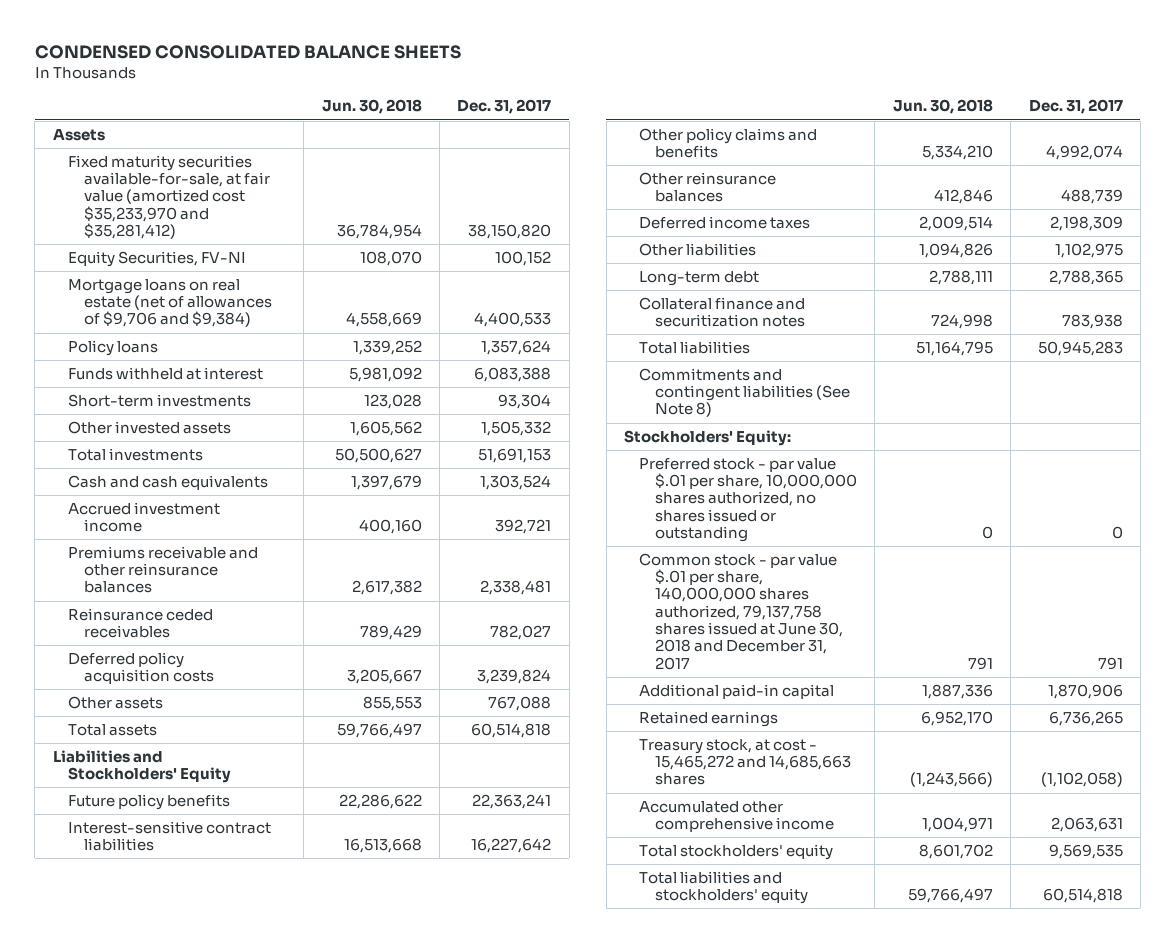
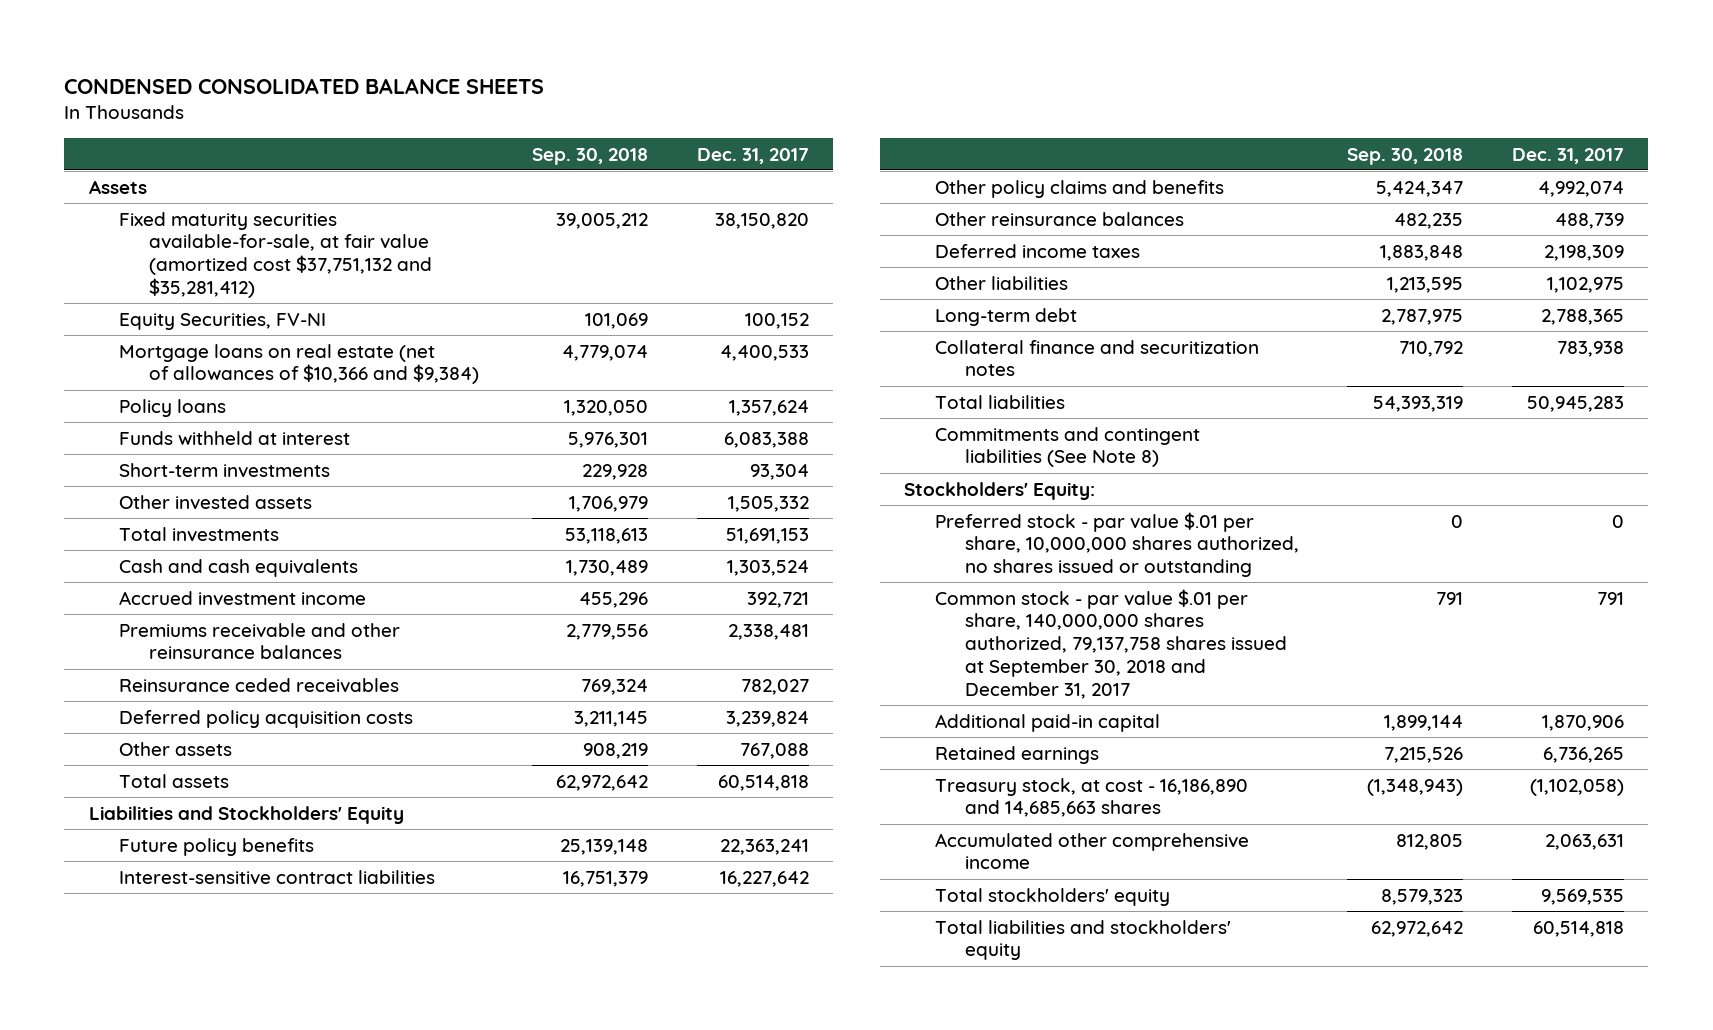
[321,99,422,115] Jun. 30, 2018 -> none
none -> [531,147,648,165] Sep. 30, 2018
[68,154,270,240] Fixed maturity securities available-for-sale, at fair value (amortized cost $35,233,970 and $35,281,412) -> [118,211,433,298] Fixed maturity securities available-for-sale, at fair value (amortized cost $37,751,132 and $35,281,412)
[68,278,272,328] Mortgage loans on real estate (net of allowances of $9,706 and $9,384) -> [118,343,480,385] Mortgage loans on real estate (net of allowances of $10,366 and $9,384)
[639,552,843,670] Common stock - par value $.01 per share, 140,000,000 shares authorized, 79,137,758 shares issued at June 30, 2018 and December 31, 2017 -> [934,588,1287,699] Common stock - par value $.01 per share, 140,000,000 shares authorized, 79,137,758 shares issued at September 30, 2018 and December 31, 2017
[639,738,851,786] Treasury stock, at cost - 15,465,272 and 14,685,663 shares -> [934,777,1248,818] Treasury stock, at cost - 16,186,890 and 14,685,663 shares

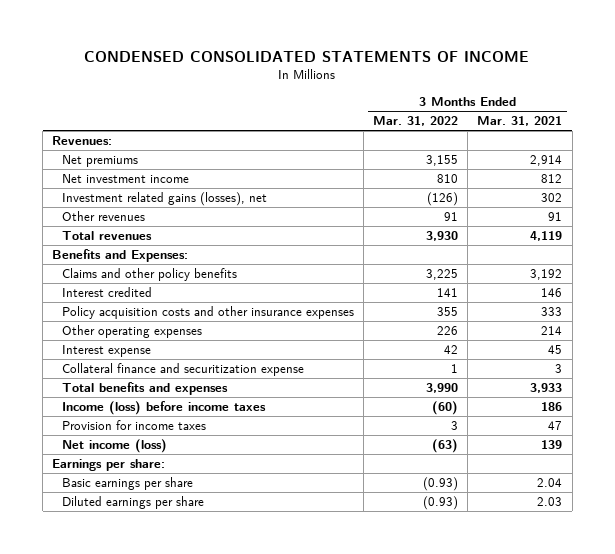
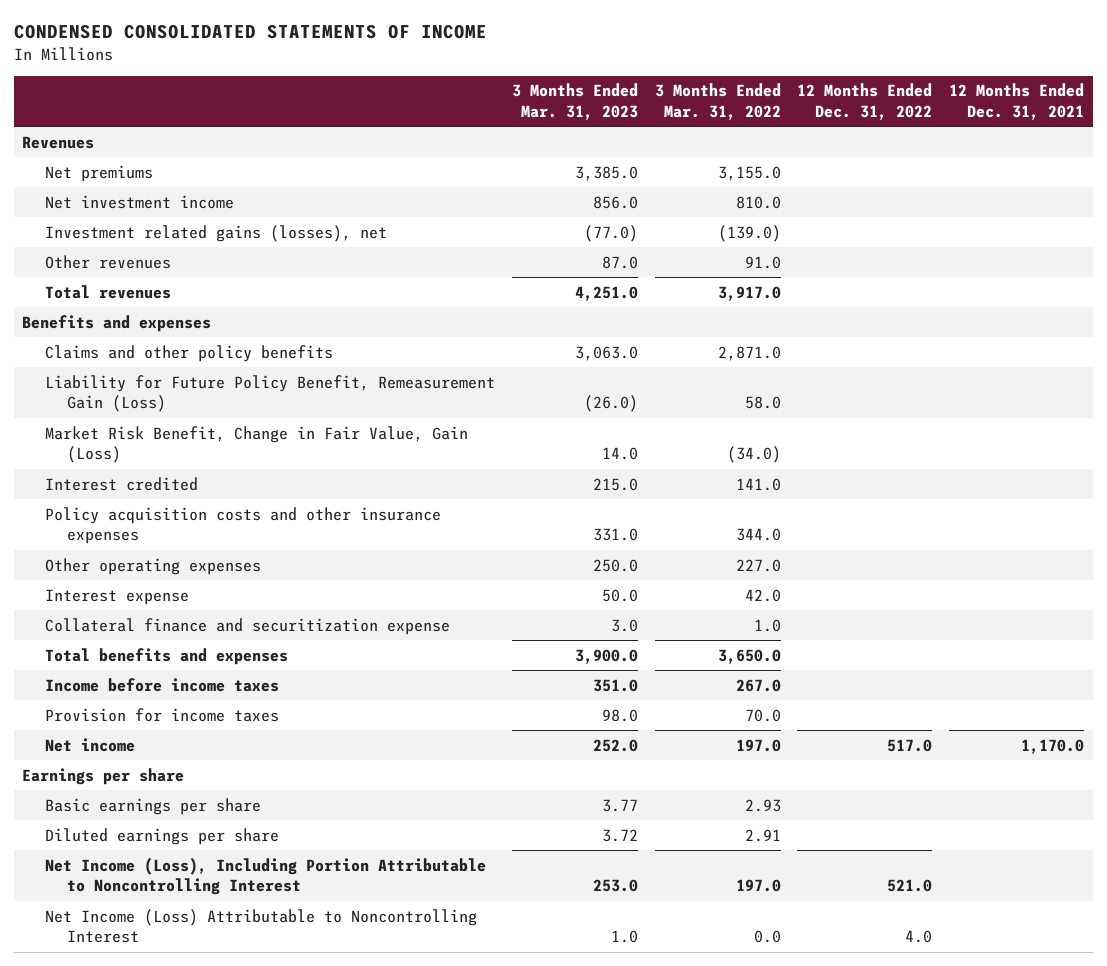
[477,116,563,127] Mar. 31, 2021 -> none
none -> [511,83,638,121] 3 Months Ended Mar. 31, 2023
none -> [797,83,933,121] 12 Months Ended Dec. 31, 2022
none -> [949,83,1085,121] 12 Months Ended Dec. 31, 2021
[52,136,113,146] Revenues: -> [22,135,95,149] Revenues
[426,155,459,167] 3,155 -> [717,165,781,181] 3,155.0
[437,174,459,184] 810 -> [735,195,781,209] 810.0
[427,192,459,207] (126) -> [717,224,781,242] (139.0)
[444,212,459,222] 91 -> [744,255,781,269] 91.0
[426,231,459,242] 3,930 -> [717,285,781,301] 3,917.0
[52,249,189,263] Benefits and Expenses: -> [22,314,212,332] Benefits and expenses
[426,269,459,281] 3,225 -> [717,345,781,361] 2,871.0
none -> [44,374,495,413] Liability for Future Policy Benefit, Remeasurement Gain (Loss)
none -> [44,425,468,464] Market Risk Benefit, Change in Fair Value, Gain (Loss)
[437,288,459,298] 141 -> [735,477,781,491] 141.0
[437,307,459,317] 355 -> [735,528,781,542] 344.0
[437,326,459,336] 226 -> [735,558,781,572] 227.0
[444,345,459,355] 42 -> [744,588,781,602] 42.0
[451,364,459,374] 1 -> [753,618,781,632] 1.0
[426,383,459,394] 3,990 -> [717,648,781,664] 3,650.0
[61,401,266,416] Income (loss) before income taxes -> [44,677,279,692] Income before income taxes
[432,401,459,416] (60) -> [735,678,781,692] 267.0
[451,421,459,431] 3 -> [744,708,781,722] 70.0
[61,439,167,454] Net income (loss) -> [44,737,135,752] Net income
[432,439,459,454] (63) -> [735,738,781,752] 197.0
[52,459,166,472] Earnings per share: -> [22,767,185,785] Earnings per share
[423,477,459,492] (0.93) -> [744,798,781,812] 2.93
[423,496,459,511] (0.93) -> [744,828,781,842] 2.91
none -> [44,856,486,896] Net Income (Loss), Including Portion Attributable to Noncontrolling Interest
none -> [44,908,477,944] Net Income (Loss) Attributable to Noncontrolling Interest

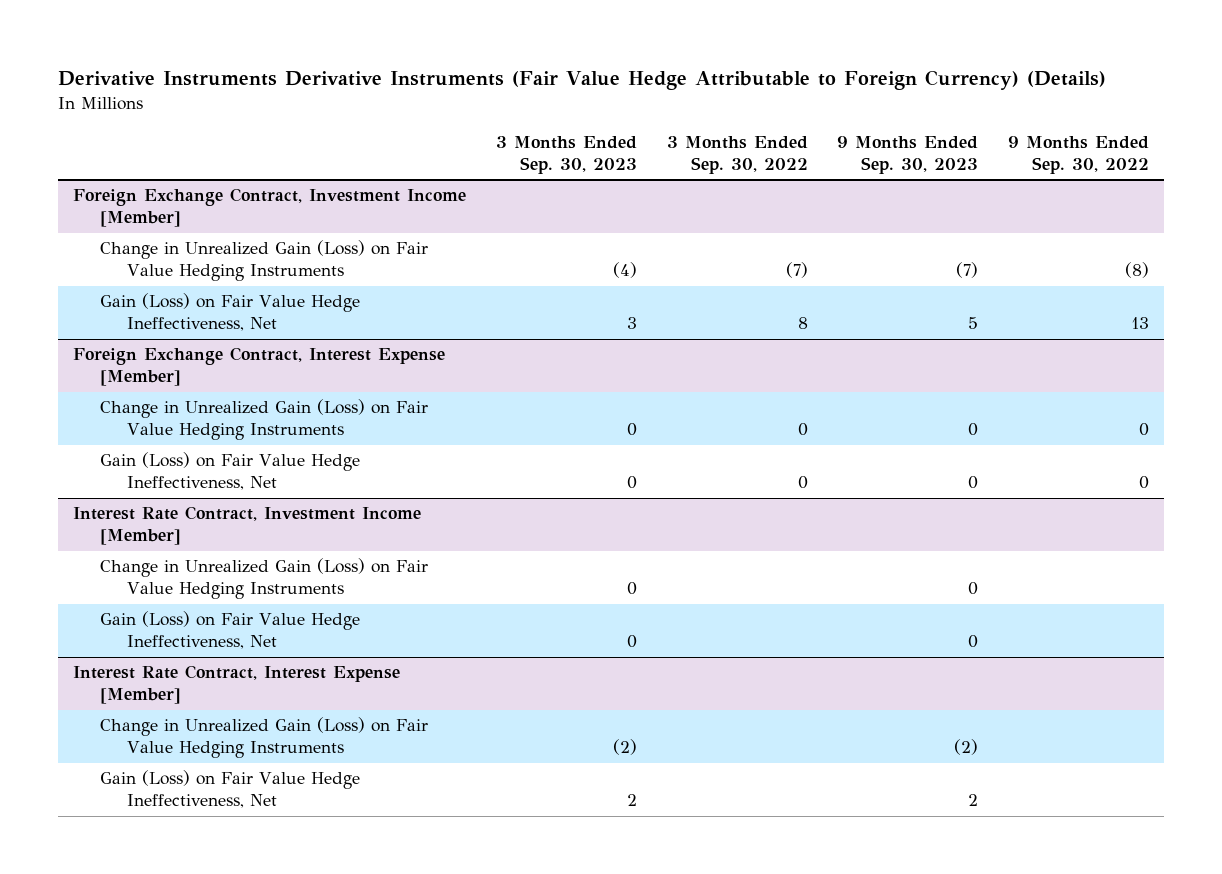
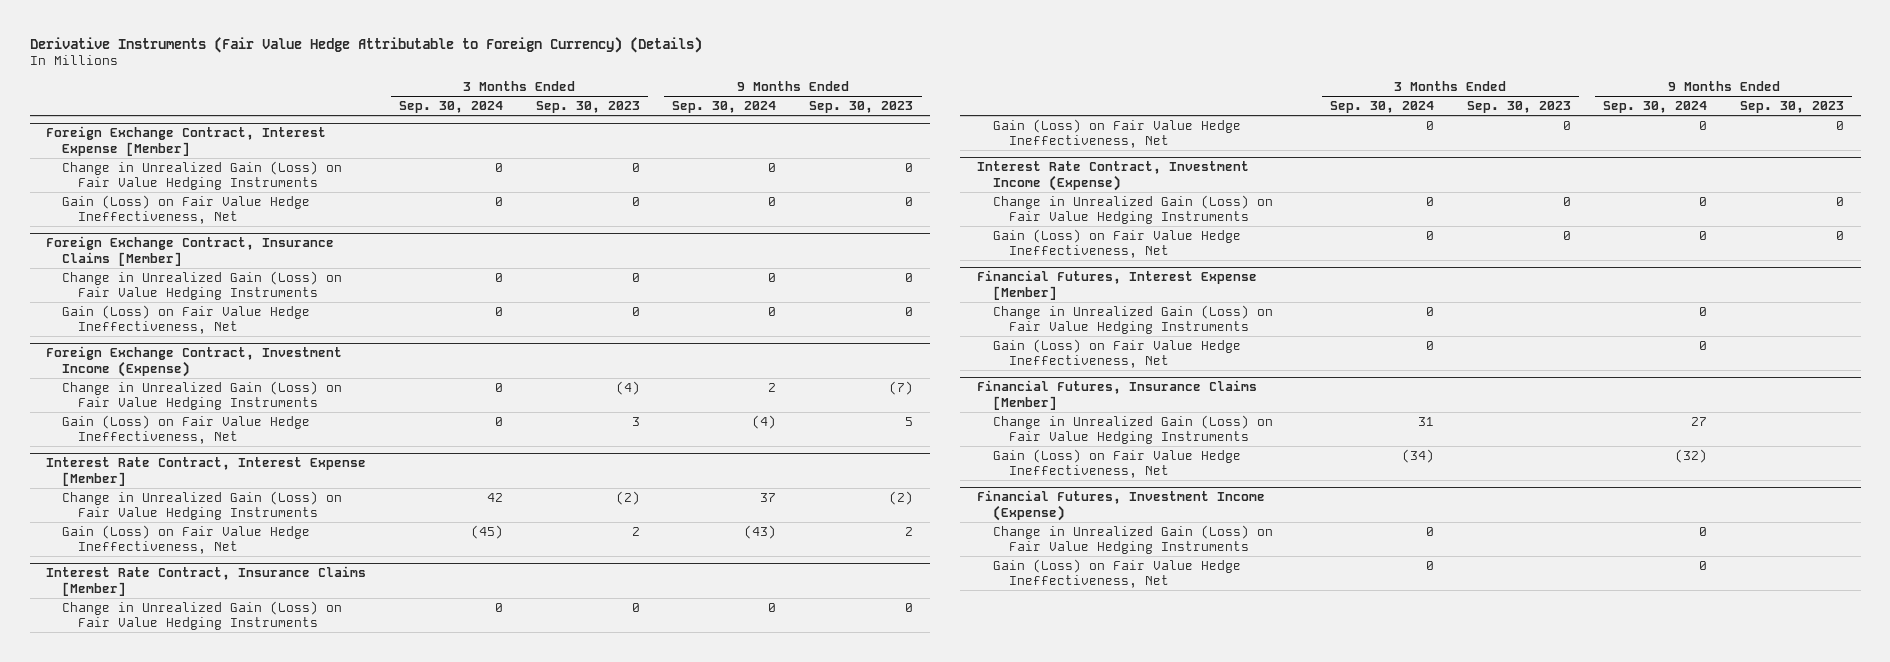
[58,70,1107,91] Derivative Instruments Derivative Instruments (Fair Value Hedge Attributable to Foreign Currency) (Details) -> [29,36,702,53] Derivative Instruments (Fair Value Hedge Attributable to Foreign Currency) (Details)
[666,135,808,174] 3 Months Ended Sep. 30, 2022 -> none
[1008,135,1150,174] 9 Months Ended Sep. 30, 2022 -> none
none -> [398,100,503,113] Sep. 30, 2024
none -> [672,100,777,113] Sep. 30, 2024
[73,188,467,228] Foreign Exchange Contract, Investment Income [Member] -> none
[100,240,429,282] Change in Unrealized Gain (Loss) on Fair Value Hedging Instruments -> none
[100,293,361,332] Gain (Loss) on Fair Value Hedge Ineffectiveness, Net -> none
[73,506,422,546] Interest Rate Contract, Investment Income [Member] -> none
none -> [45,236,334,266] Foreign Exchange Contract, Insurance Claims [Member]
none -> [45,346,342,377] Foreign Exchange Contract, Investment Income (Expense)
none -> [61,380,342,411] Change in Unrealized Gain (Loss) on Fair Value Hedging Instruments
none -> [61,414,310,445] Gain (Loss) on Fair Value Hedge Ineffectiveness, Net
none -> [45,566,366,596] Interest Rate Contract, Insurance Claims [Member]
none -> [61,600,342,631] Change in Unrealized Gain (Loss) on Fair Value Hedging Instruments
none -> [992,118,1241,149] Gain (Loss) on Fair Value Hedge Ineffectiveness, Net
none -> [976,161,1249,191] Interest Rate Contract, Investment Income (Expense)
none -> [992,194,1273,225] Change in Unrealized Gain (Loss) on Fair Value Hedging Instruments
none -> [992,228,1241,259] Gain (Loss) on Fair Value Hedge Ineffectiveness, Net
none -> [976,270,1257,300] Financial Futures, Interest Expense [Member]
none -> [992,304,1273,335] Change in Unrealized Gain (Loss) on Fair Value Hedging Instruments
none -> [992,338,1241,369] Gain (Loss) on Fair Value Hedge Ineffectiveness, Net
none -> [976,380,1257,410] Financial Futures, Insurance Claims [Member]
none -> [992,414,1273,445] Change in Unrealized Gain (Loss) on Fair Value Hedging Instruments
none -> [992,448,1241,479] Gain (Loss) on Fair Value Hedge Ineffectiveness, Net
none -> [976,490,1265,521] Financial Futures, Investment Income (Expense)
none -> [992,524,1273,555] Change in Unrealized Gain (Loss) on Fair Value Hedging Instruments
none -> [992,558,1241,589] Gain (Loss) on Fair Value Hedge Ineffectiveness, Net

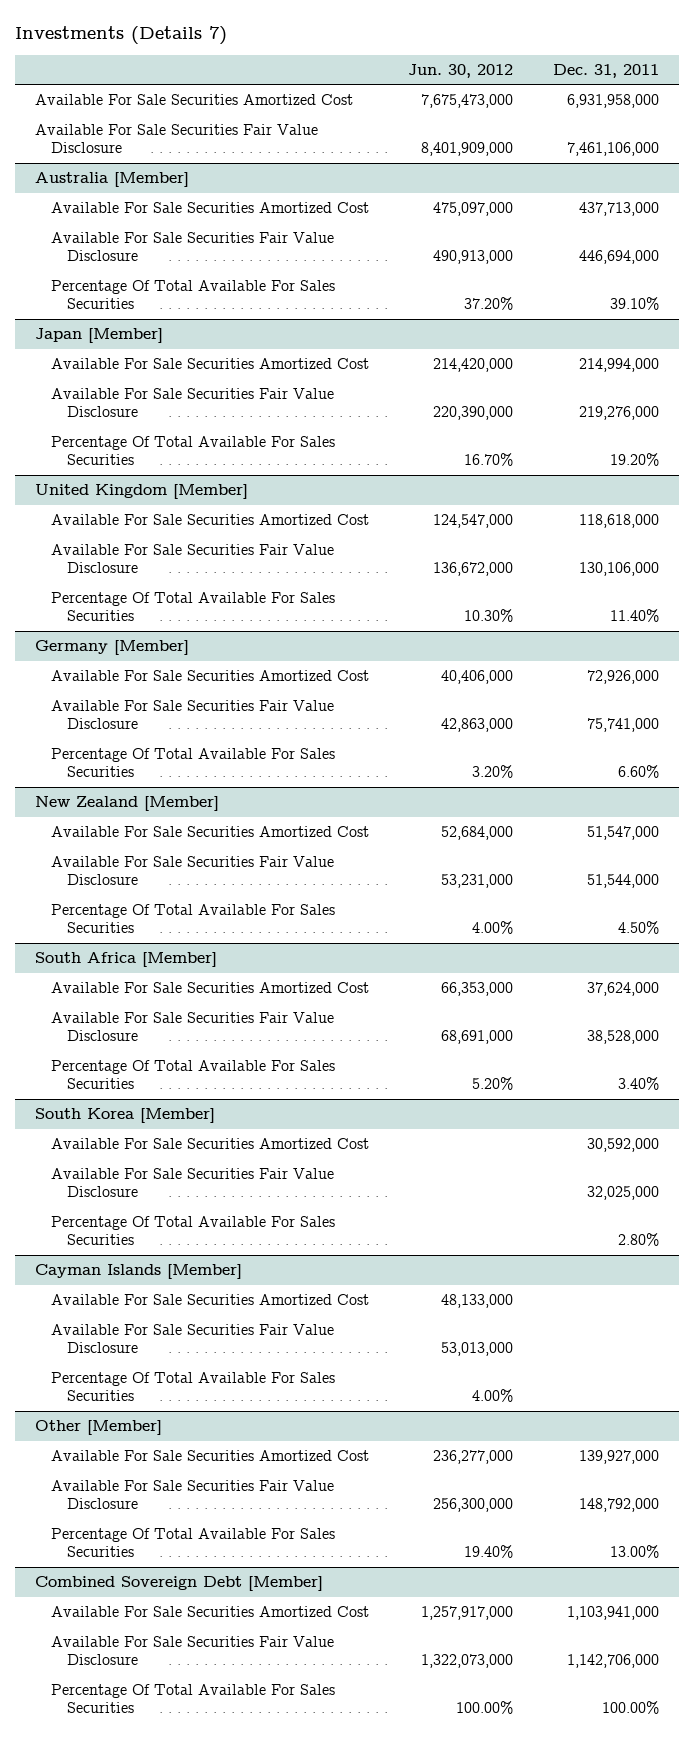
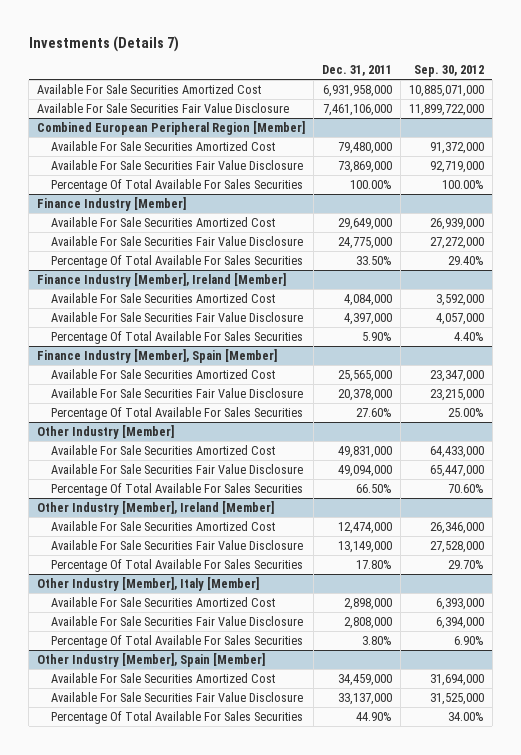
[408,64,514,79] Jun. 30, 2012 -> none
none -> [413,65,484,78] Sep. 30, 2012
[34,172,189,188] Australia [Member] -> none
[50,280,335,310] Percentage Of Total Available For Sales Securities -> none
[34,328,163,344] Japan [Member] -> none
[50,358,369,370] Available For Sale Securities Amortized Cost -> none
[50,388,334,418] Available For Sale Securities Fair Value Disclosure -> none
[50,436,335,466] Percentage Of Total Available For Sales Securities -> none
[34,484,248,500] United Kingdom [Member] -> none
[50,514,369,526] Available For Sale Securities Amortized Cost -> none
[50,544,334,574] Available For Sale Securities Fair Value Disclosure -> none
[50,592,335,622] Percentage Of Total Available For Sales Securities -> none
[34,640,189,656] Germany [Member] -> none
[50,670,369,682] Available For Sale Securities Amortized Cost -> none
[50,700,334,730] Available For Sale Securities Fair Value Disclosure -> none
[50,748,335,778] Percentage Of Total Available For Sales Securities -> none
[34,796,219,812] New Zealand [Member] -> none
[50,826,369,838] Available For Sale Securities Amortized Cost -> none
[50,856,334,886] Available For Sale Securities Fair Value Disclosure -> none
[50,904,335,934] Percentage Of Total Available For Sales Securities -> none
[34,952,217,968] South Africa [Member] -> none
[50,982,369,994] Available For Sale Securities Amortized Cost -> none
[50,1012,334,1042] Available For Sale Securities Fair Value Disclosure -> none
[50,1060,335,1090] Percentage Of Total Available For Sales Securities -> none
[34,1108,215,1124] South Korea [Member] -> none
[50,1138,369,1150] Available For Sale Securities Amortized Cost -> none
[50,1168,334,1198] Available For Sale Securities Fair Value Disclosure -> none
[50,1216,335,1246] Percentage Of Total Available For Sales Securities -> none
[34,1264,242,1280] Cayman Islands [Member] -> none
[50,1294,369,1306] Available For Sale Securities Amortized Cost -> none
[50,1324,334,1354] Available For Sale Securities Fair Value Disclosure -> none
[50,1372,335,1402] Percentage Of Total Available For Sales Securities -> none
[34,1420,162,1436] Other [Member] -> none
[50,1450,369,1462] Available For Sale Securities Amortized Cost -> none
[50,1480,334,1510] Available For Sale Securities Fair Value Disclosure -> none
[50,1528,335,1558] Percentage Of Total Available For Sales Securities -> none
[34,1576,323,1592] Combined Sovereign Debt [Member] -> none
[50,1606,369,1618] Available For Sale Securities Amortized Cost -> none
[50,1636,334,1666] Available For Sale Securities Fair Value Disclosure -> none
none -> [37,120,306,135] Combined European Peripheral Region [Member]
[578,202,659,217] 437,713,000 -> [337,141,392,154] 79,480,000
[578,250,659,265] 446,694,000 -> [337,160,392,173] 73,869,000
none -> [37,196,187,211] Finance Industry [Member]
none -> [50,216,275,227] Available For Sale Securities Amortized Cost
none -> [50,235,303,246] Available For Sale Securities Fair Value Disclosure
none -> [50,254,303,268] Percentage Of Total Available For Sales Securities
none -> [37,272,287,287] Finance Industry [Member], Ireland [Member]
none -> [50,292,275,303] Available For Sale Securities Amortized Cost
none -> [50,311,303,322] Available For Sale Securities Fair Value Disclosure
none -> [50,330,303,344] Percentage Of Total Available For Sales Securities
none -> [37,348,278,363] Finance Industry [Member], Spain [Member]
none -> [50,368,275,379] Available For Sale Securities Amortized Cost
none -> [50,387,303,398] Available For Sale Securities Fair Value Disclosure
none -> [50,406,303,420] Percentage Of Total Available For Sales Securities
none -> [37,424,175,439] Other Industry [Member]
none -> [50,444,275,455] Available For Sale Securities Amortized Cost
none -> [50,463,303,474] Available For Sale Securities Fair Value Disclosure
none -> [50,482,303,496] Percentage Of Total Available For Sales Securities
none -> [37,500,275,515] Other Industry [Member], Ireland [Member]
none -> [50,520,275,531] Available For Sale Securities Amortized Cost
none -> [50,539,303,550] Available For Sale Securities Fair Value Disclosure
none -> [50,558,303,572] Percentage Of Total Available For Sales Securities
none -> [37,576,260,591] Other Industry [Member], Italy [Member]
none -> [50,596,275,607] Available For Sale Securities Amortized Cost
none -> [50,615,303,626] Available For Sale Securities Fair Value Disclosure
none -> [50,634,303,648] Percentage Of Total Available For Sales Securities
none -> [37,652,266,667] Other Industry [Member], Spain [Member]
none -> [50,672,275,683] Available For Sale Securities Amortized Cost
none -> [50,691,303,702] Available For Sale Securities Fair Value Disclosure
none -> [50,710,303,724] Percentage Of Total Available For Sales Securities

